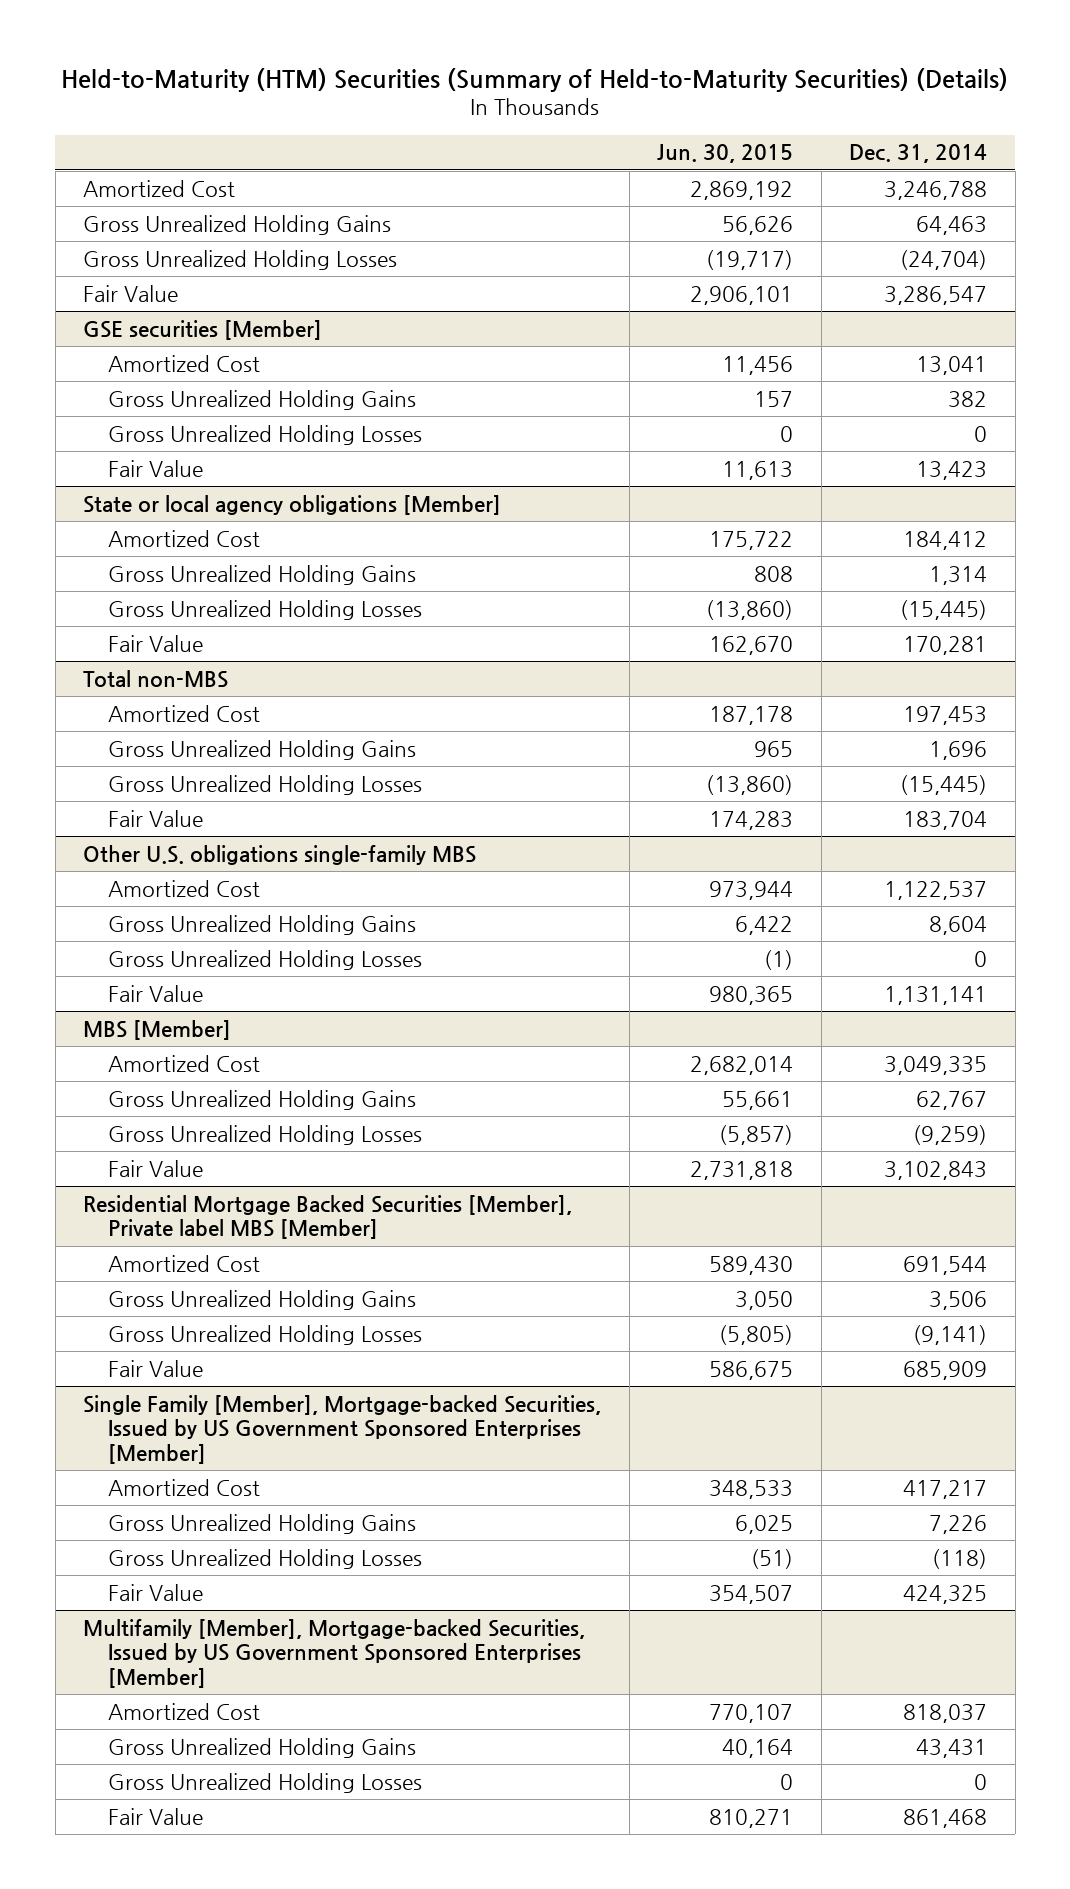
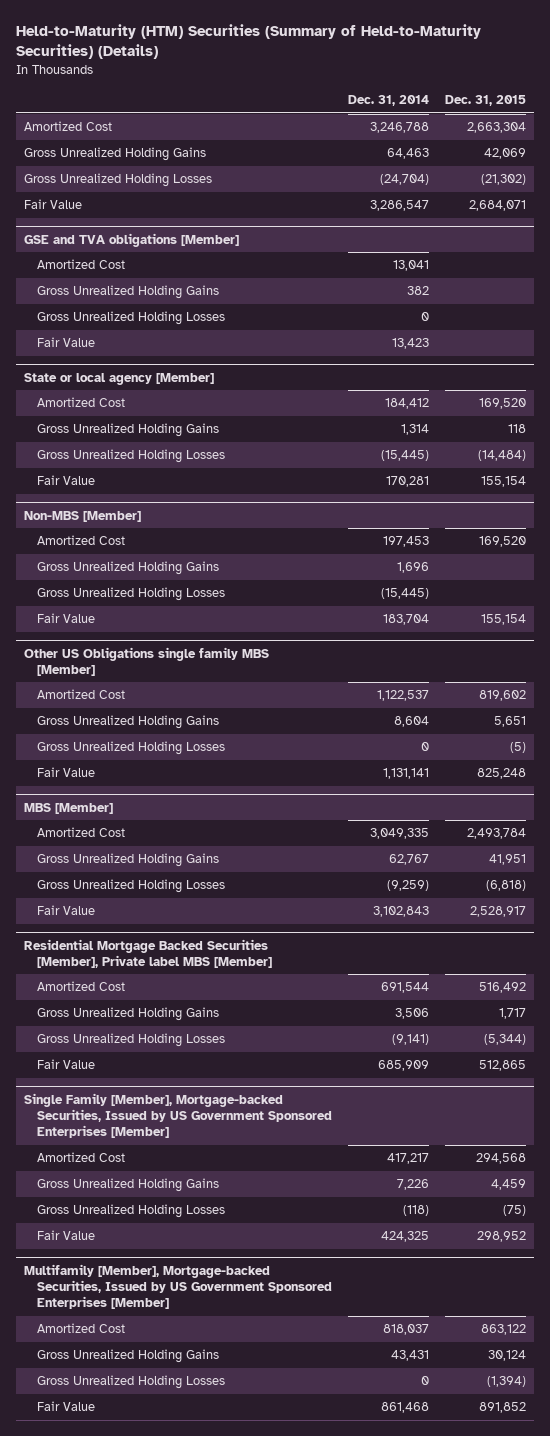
[657,144,794,164] Jun. 30, 2015 -> none
none -> [445,94,527,106] Dec. 31, 2015
[83,319,323,340] GSE securities [Member] -> [23,232,239,247] GSE and TVA obligations [Member]
[83,494,502,515] State or local agency obligations [Member] -> [23,372,214,385] State or local agency [Member]
[83,669,229,688] Total non-MBS -> [23,510,141,522] Non-MBS [Member]
[83,844,477,865] Other U.S. obligations single-family MBS -> [23,646,269,676] Other US Obligations single family MBS [Member]

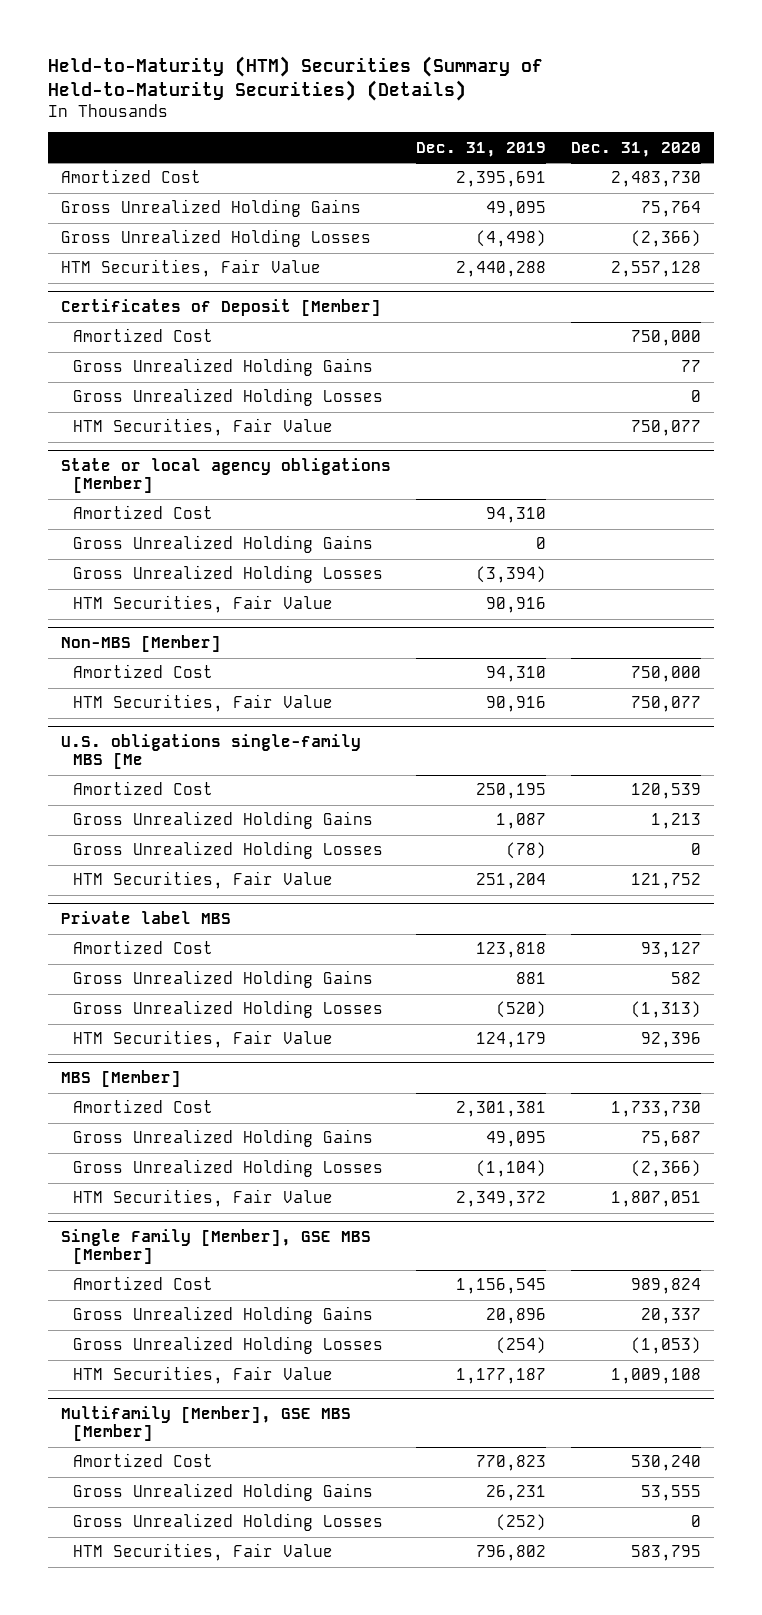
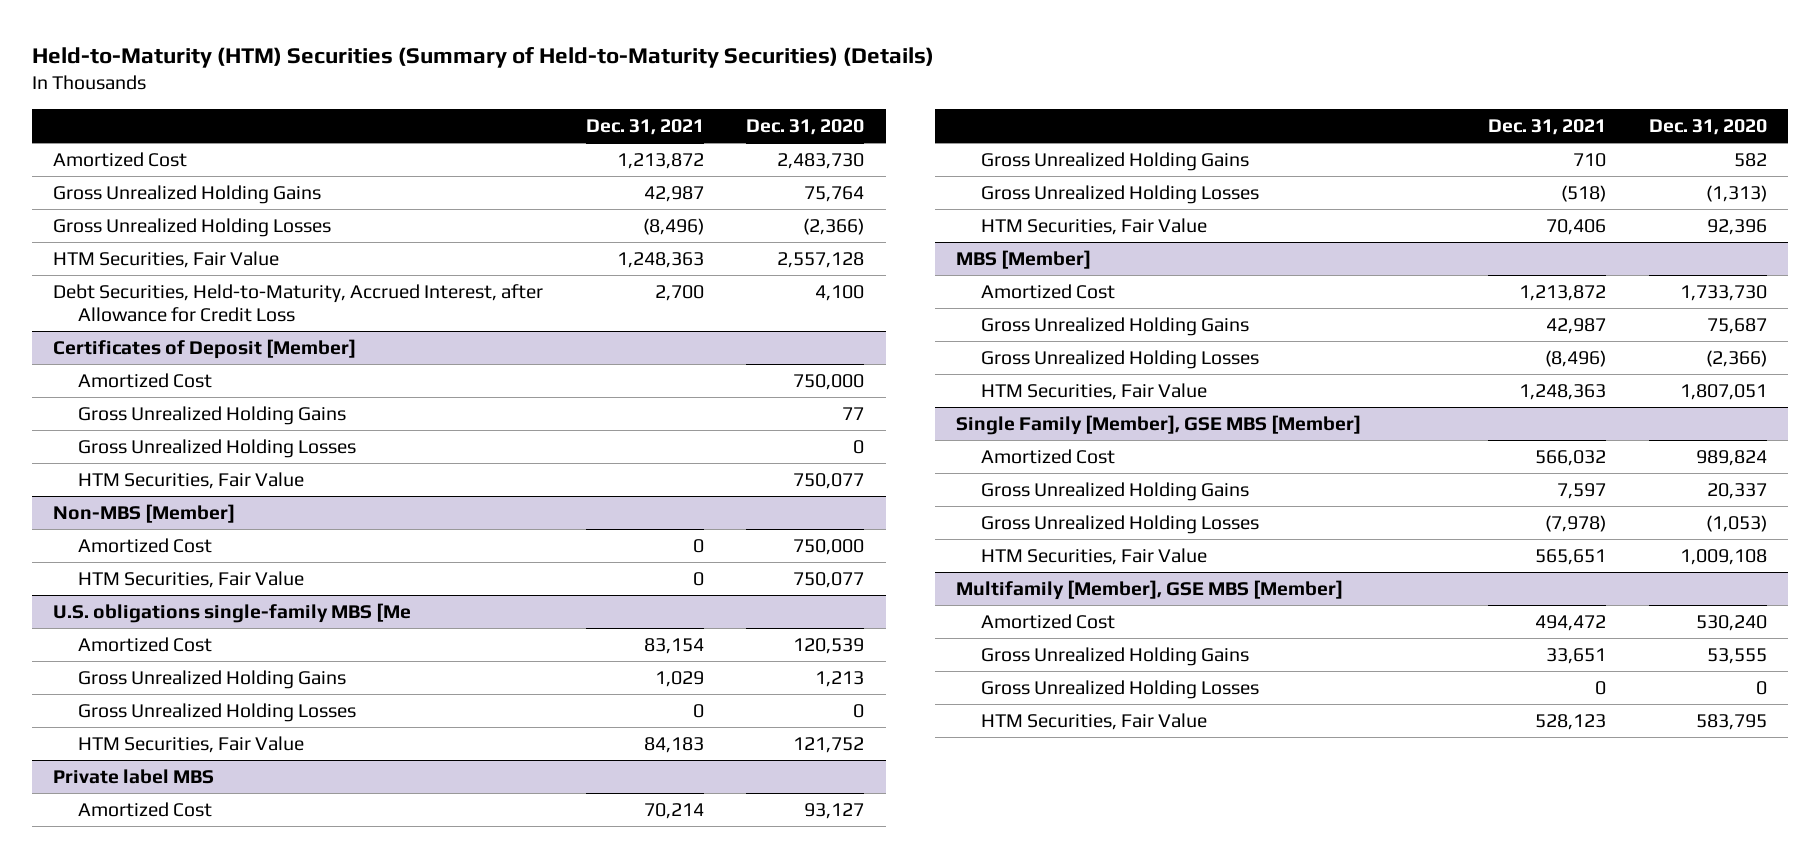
[416,141,547,157] Dec. 31, 2019 -> none
none -> [585,119,704,136] Dec. 31, 2021
none -> [53,283,544,323] Debt Securities, Held-to-Maturity, Accrued Interest, after Allowance for Credit Loss
[60,458,391,494] State or local agency obligations [Member] -> none
[72,505,213,520] Amortized Cost -> none
[72,535,373,554] Gross Unrealized Holding Gains -> none
[72,565,383,584] Gross Unrealized Holding Losses -> none
[72,595,333,614] HTM Securities, Fair Value -> none

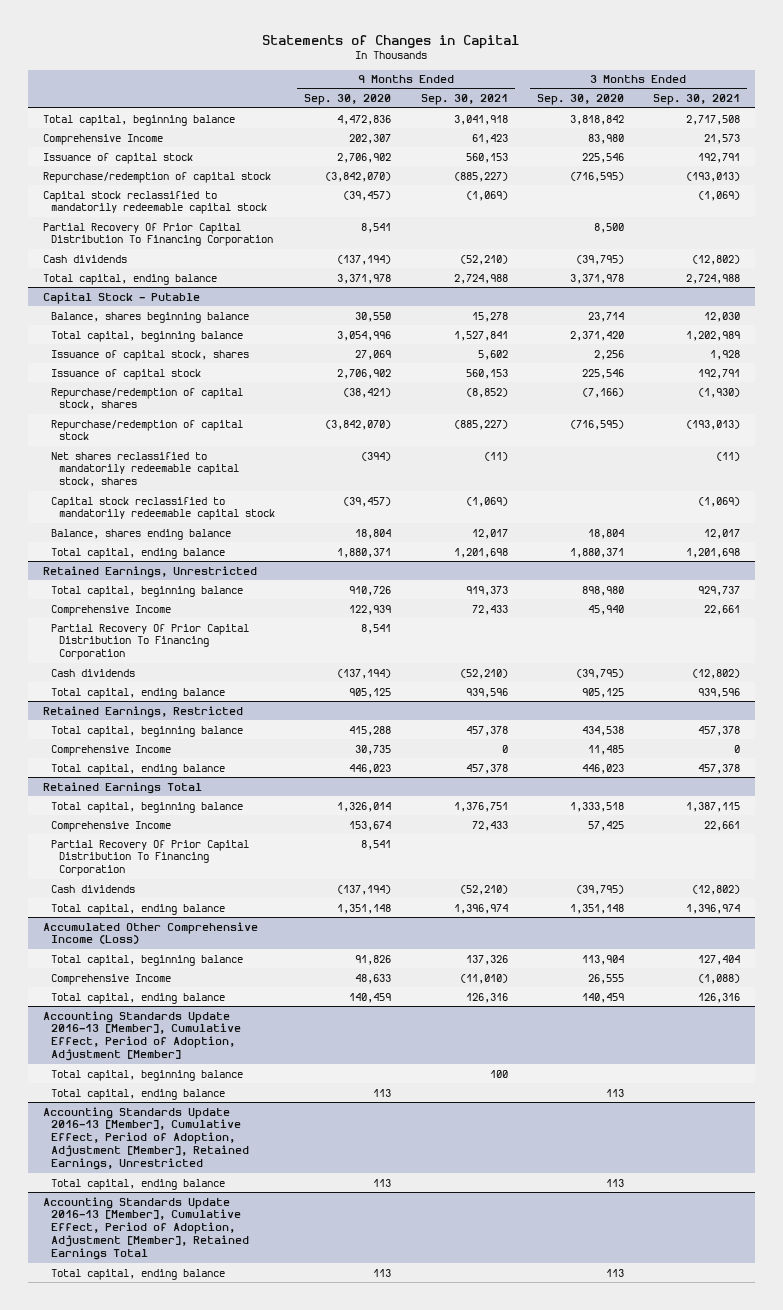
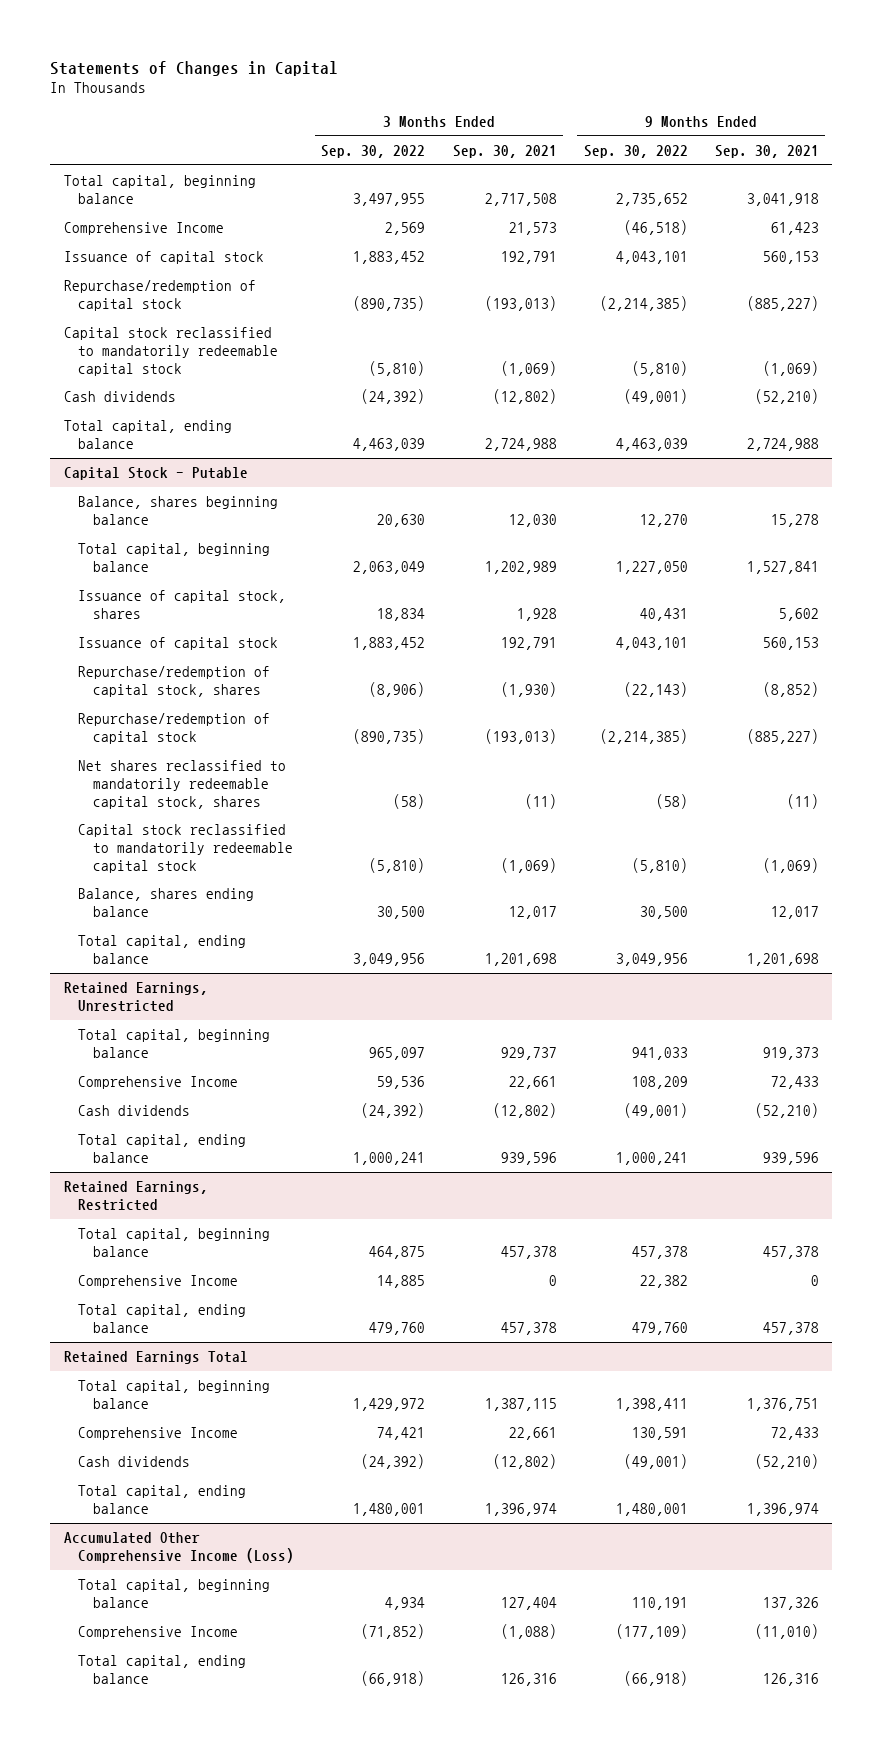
[304,94,392,106] Sep. 30, 2020 -> none
[536,94,624,106] Sep. 30, 2020 -> none
none -> [321,144,426,158] Sep. 30, 2022
none -> [583,144,688,158] Sep. 30, 2022
[42,222,273,247] Partial Recovery Of Prior Capital Distribution To Financing Corporation -> none
[50,623,249,661] Partial Recovery Of Prior Capital Distribution To Financing Corporation -> none
[50,839,249,877] Partial Recovery Of Prior Capital Distribution To Financing Corporation -> none
[42,1010,241,1062] Accounting Standards Update 2016-13 [Member], Cumulative Effect, Period of Adoption, Adjustment [Member] -> none
[50,1069,243,1081] Total capital, beginning balance -> none
[50,1088,225,1100] Total capital, ending balance -> none
[42,1106,249,1171] Accounting Standards Update 2016-13 [Member], Cumulative Effect, Period of Adoption, Adjustment [Member], Retained Earnings, Unrestricted -> none
[50,1178,225,1190] Total capital, ending balance -> none
[42,1196,249,1261] Accounting Standards Update 2016-13 [Member], Cumulative Effect, Period of Adoption, Adjustment [Member], Retained Earnings Total -> none
[50,1268,225,1280] Total capital, ending balance -> none

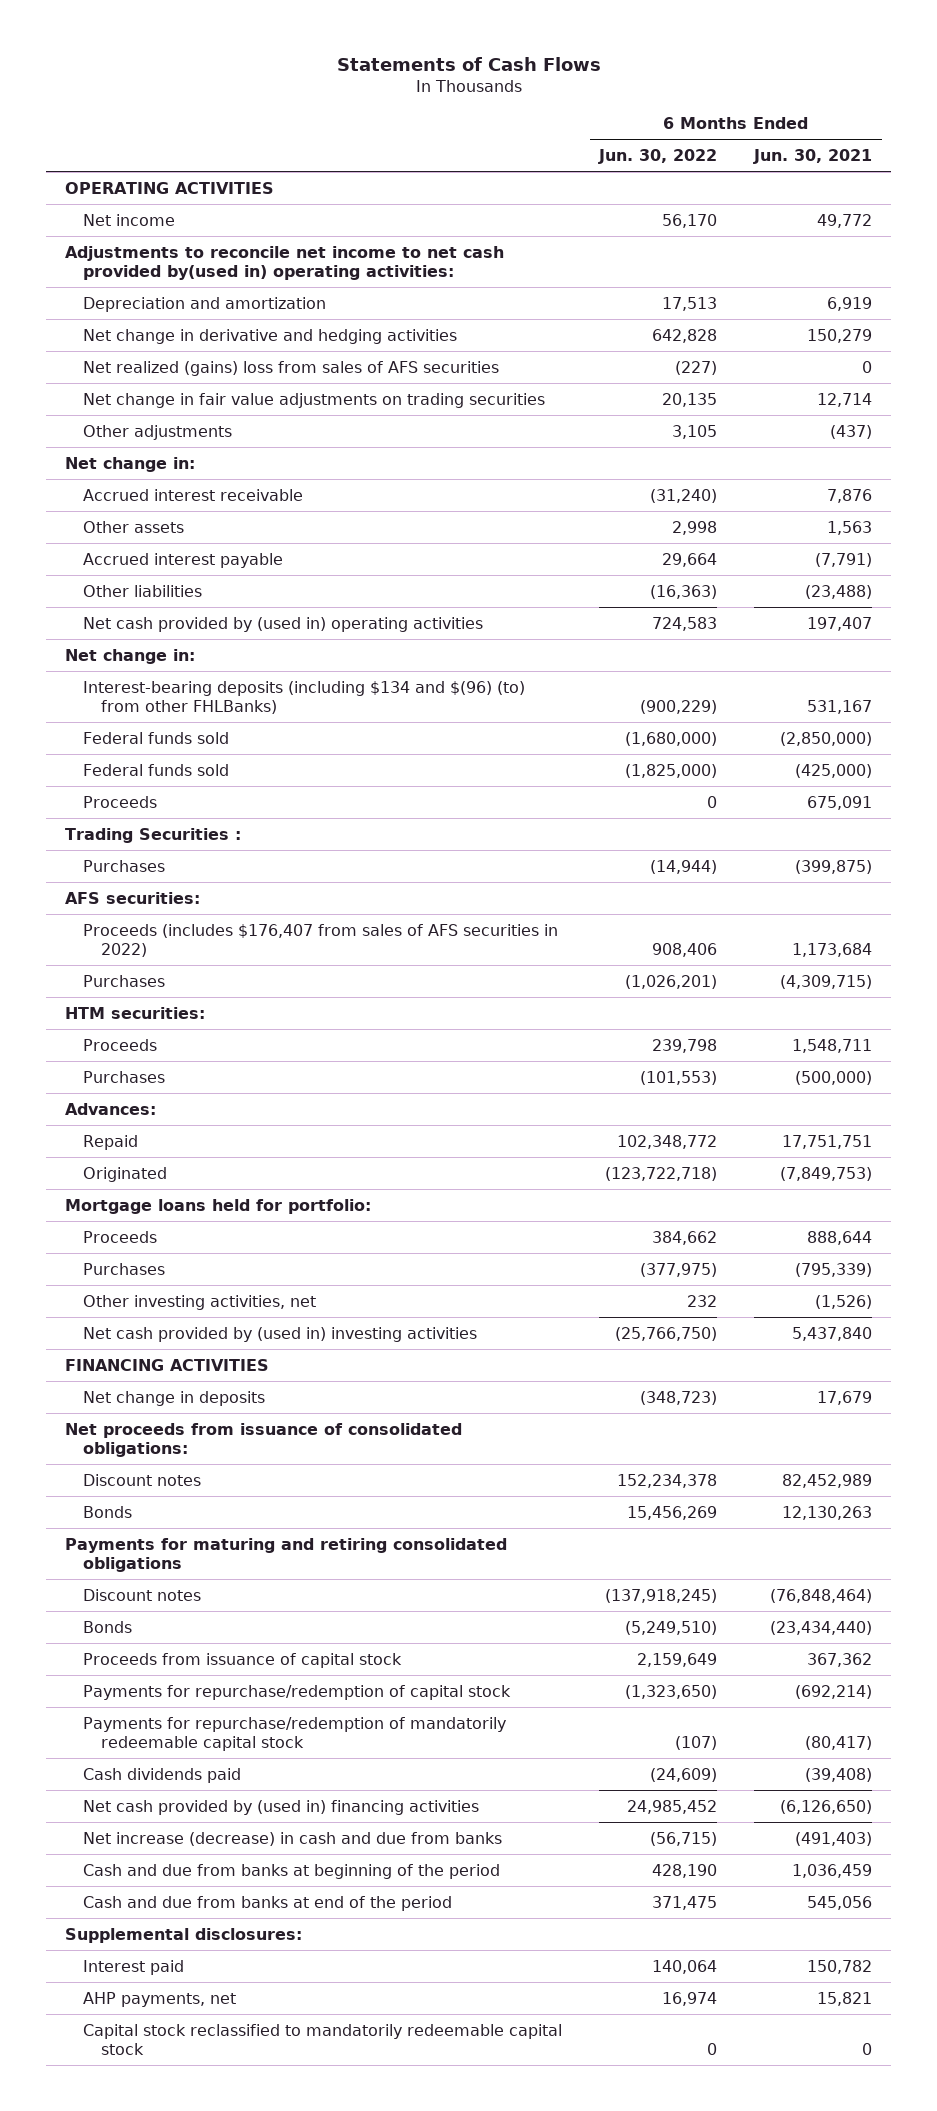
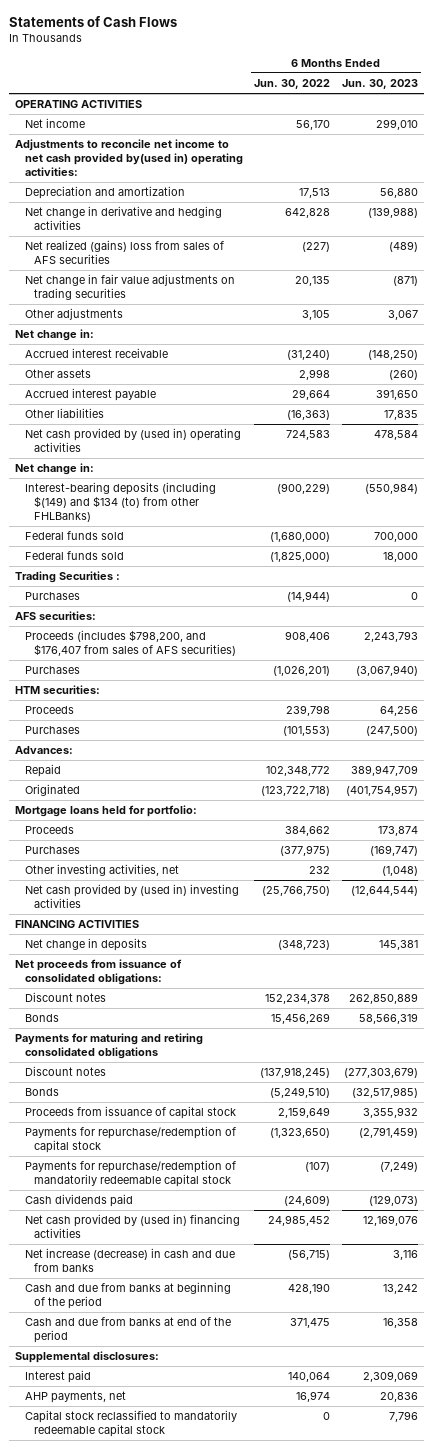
[753,149,873,165] Jun. 30, 2021 -> none
none -> [342,79,419,90] Jun. 30, 2023
[82,680,525,715] Interest-bearing deposits (including $134 and $(96) (to) from other FHLBanks) -> [24,482,216,522] Interest-bearing deposits (including $(149) and $134 (to) from other FHLBanks)
[82,795,157,808] Proceeds -> none
[82,923,558,958] Proceeds (includes $176,407 from sales of AFS securities in 2022) -> [24,630,236,656] Proceeds (includes $798,200, and $176,407 from sales of AFS securities)

